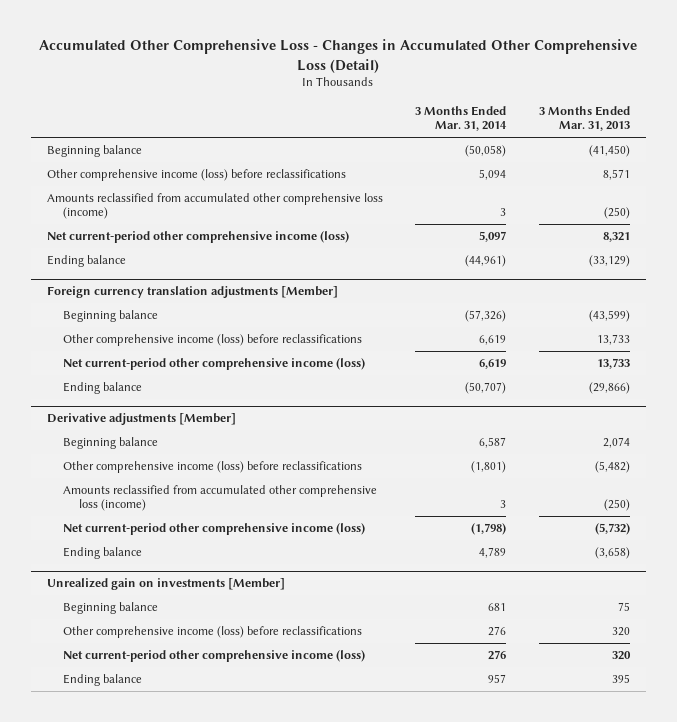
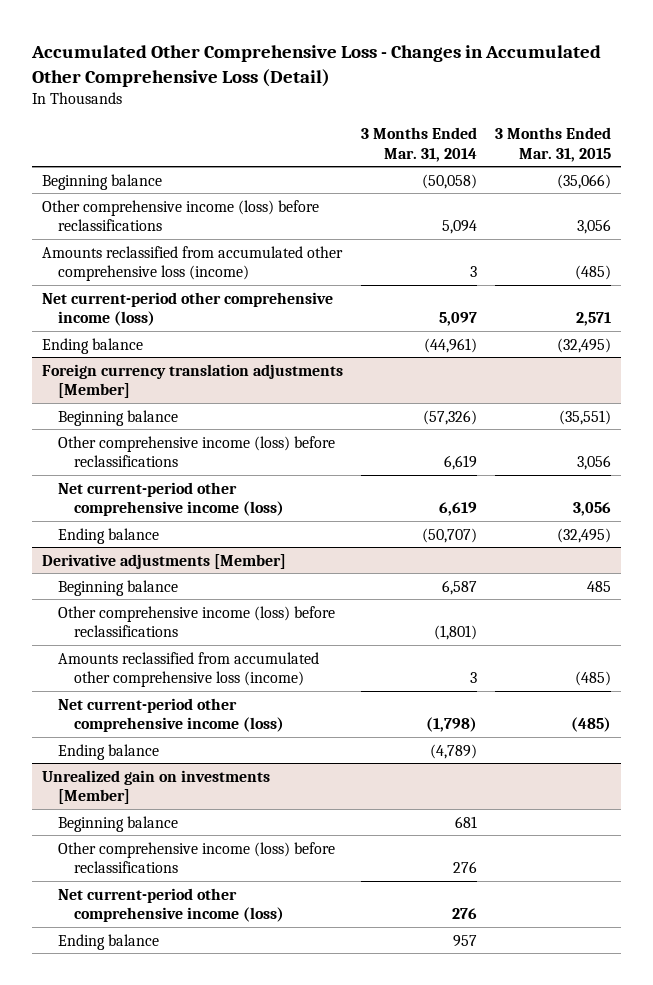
[538,105,630,132] 3 Months Ended Mar. 31, 2013 -> none
none -> [495,127,612,162] 3 Months Ended Mar. 31, 2015
[479,546,507,558] 4,789 -> [430,743,478,759] (4,789)

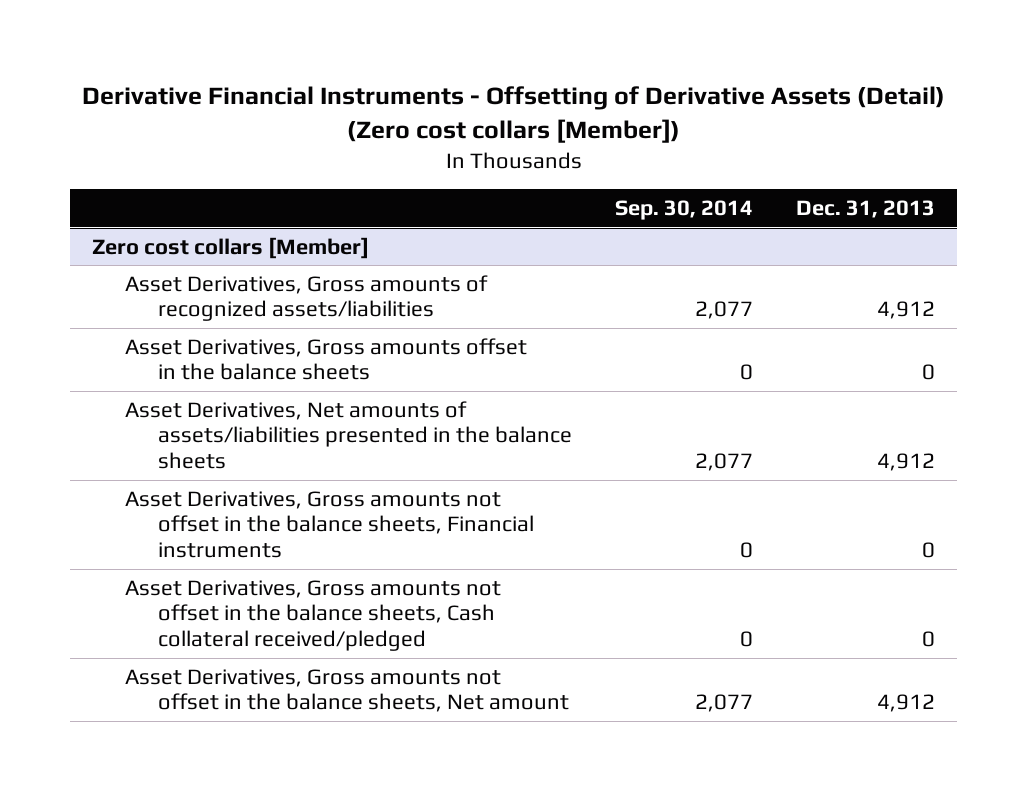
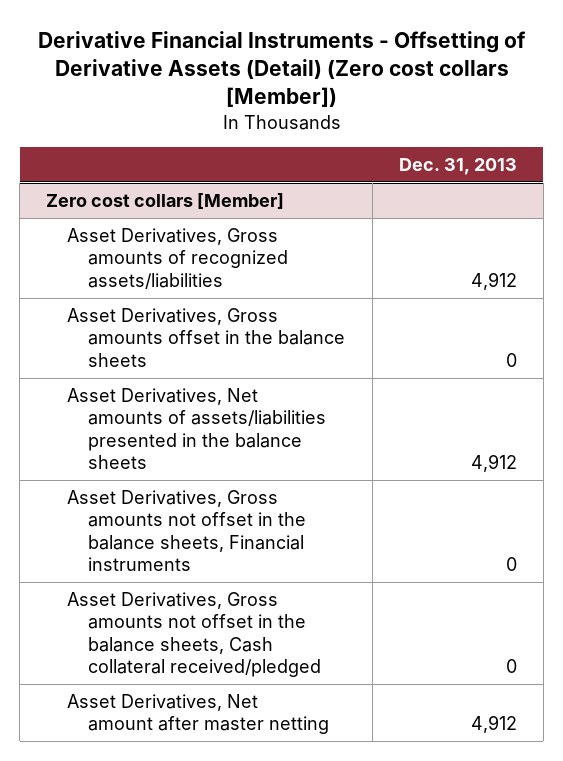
[614,200,753,221] Sep. 30, 2014 -> none
[124,668,569,713] Asset Derivatives, Gross amounts not offset in the balance sheets, Net amount -> [67,693,330,735] Asset Derivatives, Net amount after master netting

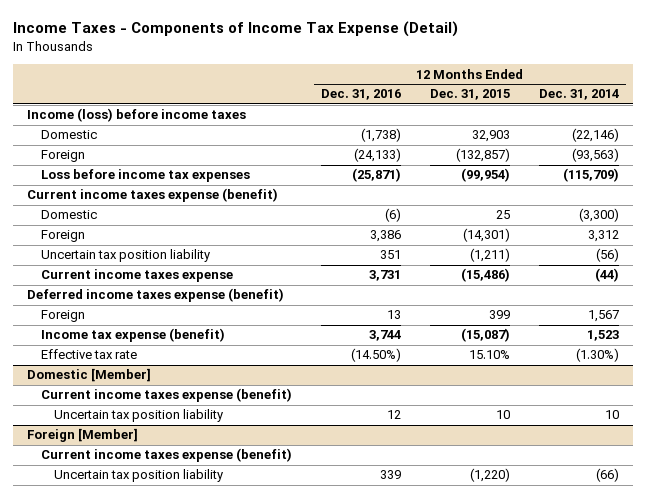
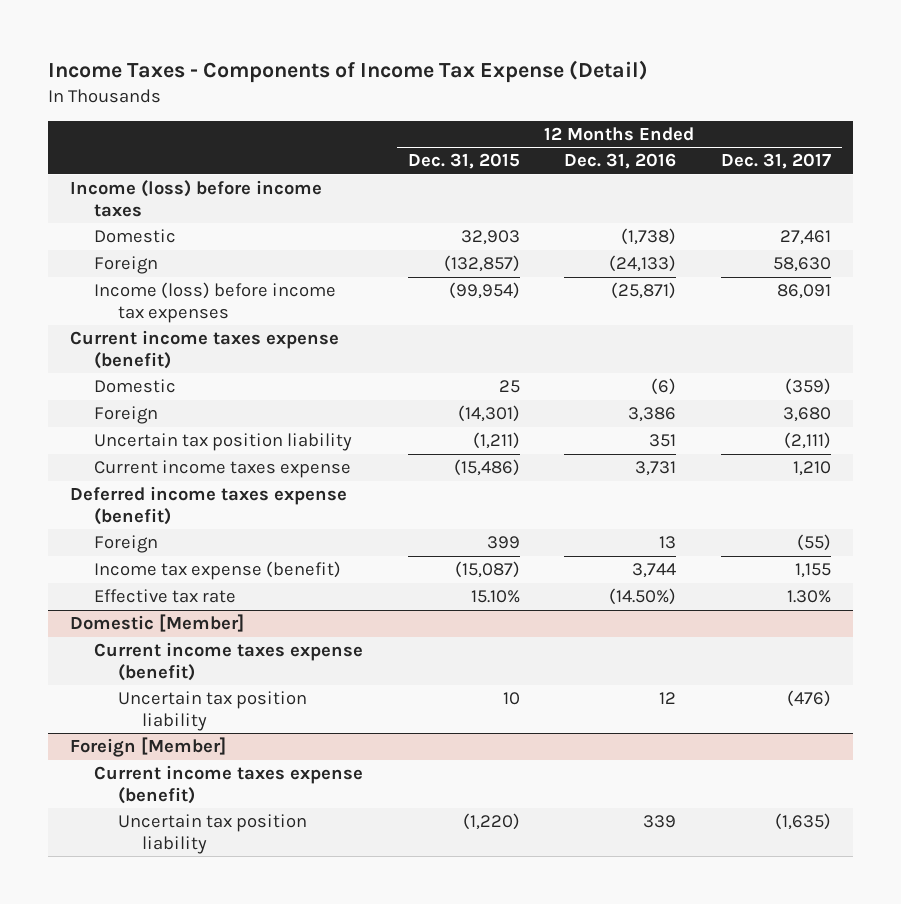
[538,89,619,101] Dec. 31, 2014 -> none
none -> [721,153,832,170] Dec. 31, 2017
[40,169,250,183] Loss before income tax expenses -> [94,282,337,323] Income (loss) before income tax expenses

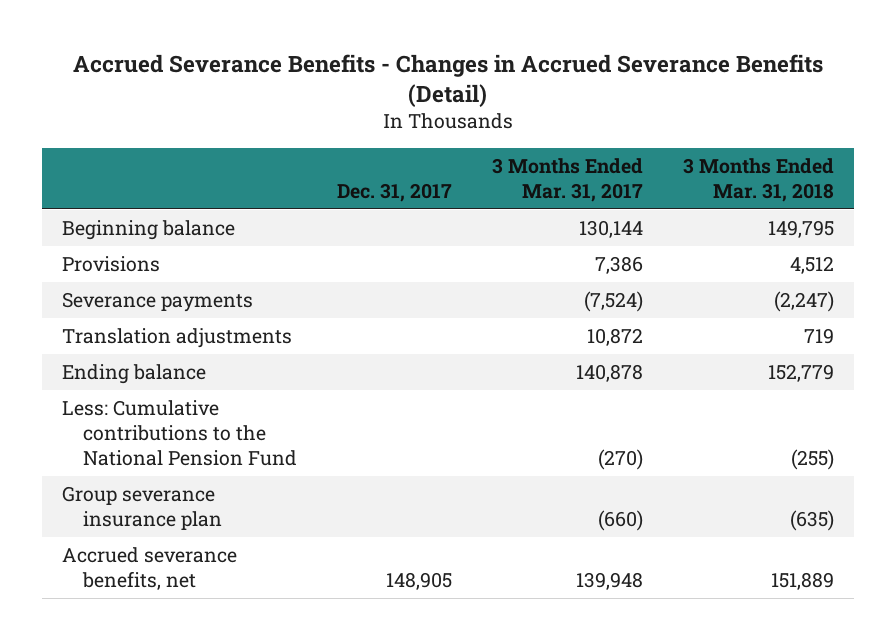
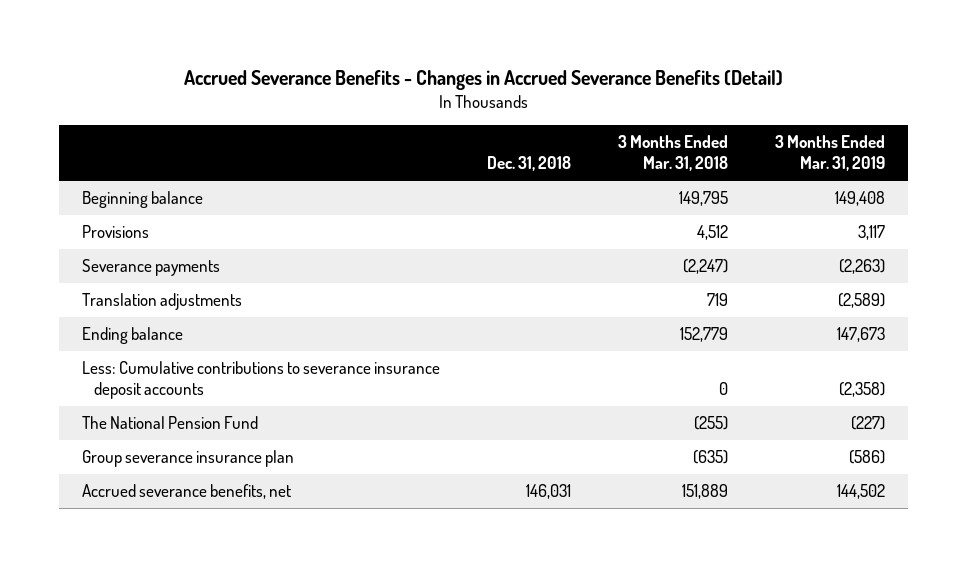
[336,182,452,202] Dec. 31, 2017 -> none
[491,157,643,202] 3 Months Ended Mar. 31, 2017 -> none
none -> [487,156,572,172] Dec. 31, 2018
none -> [774,135,885,172] 3 Months Ended Mar. 31, 2019
none -> [82,361,441,400] Less: Cumulative contributions to severance insurance deposit accounts
[61,399,297,466] Less: Cumulative contributions to the National Pension Fund -> [82,416,259,430] The National Pension Fund

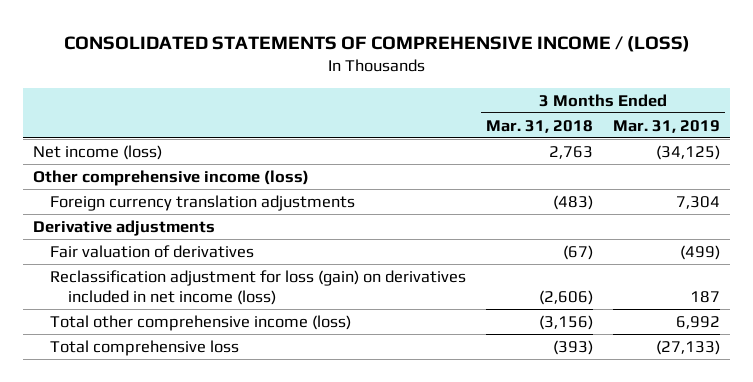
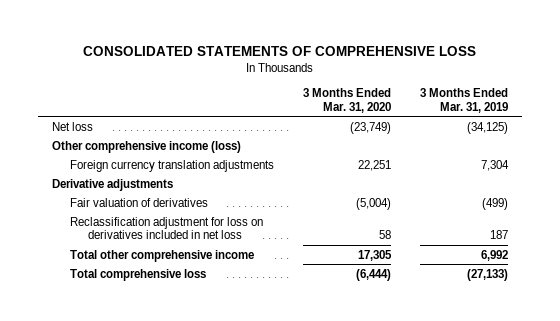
[63,35,690,52] CONSOLIDATED STATEMENTS OF COMPREHENSIVE INCOME / (LOSS) -> [83,46,477,57] CONSOLIDATED STATEMENTS OF COMPREHENSIVE LOSS
[486,119,594,133] Mar. 31, 2018 -> none
none -> [303,88,392,113] 3 Months Ended Mar. 31, 2020
[32,144,162,160] Net income (loss) -> [52,121,94,131] Net loss
[50,269,467,305] Reclassification adjustment for loss (gain) on derivatives included in net income (loss) -> [70,216,264,240] Reclassification adjustment for loss on derivatives included in net loss
[50,314,352,331] Total other comprehensive income (loss) -> [70,249,255,262] Total other comprehensive income

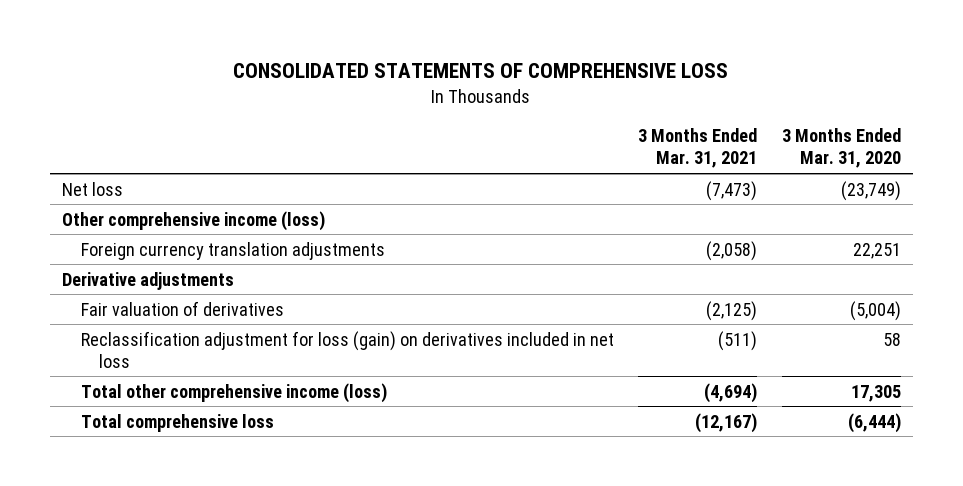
[419,88,508,113] 3 Months Ended Mar. 31, 2019 -> none
none -> [638,128,758,169] 3 Months Ended Mar. 31, 2021
[70,216,264,240] Reclassification adjustment for loss on derivatives included in net loss -> [80,330,614,368] Reclassification adjustment for loss (gain) on derivatives included in net loss
[70,249,255,262] Total other comprehensive income -> [80,382,387,403] Total other comprehensive income (loss)

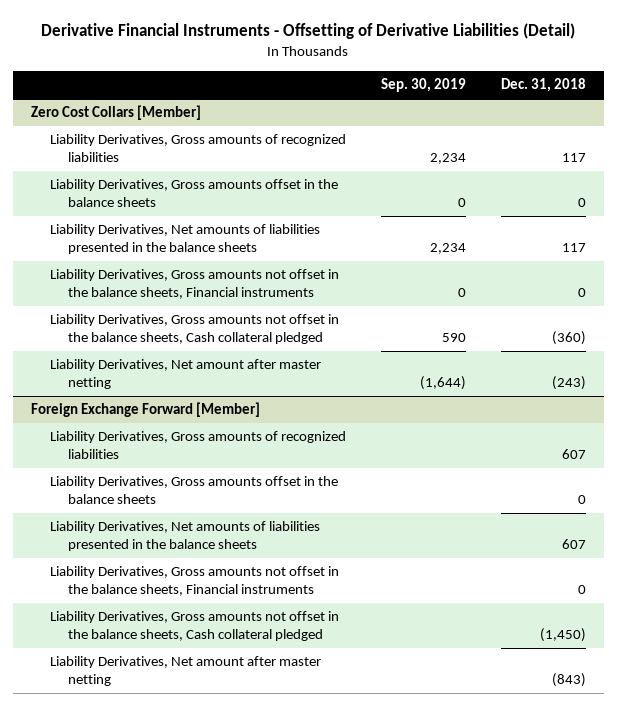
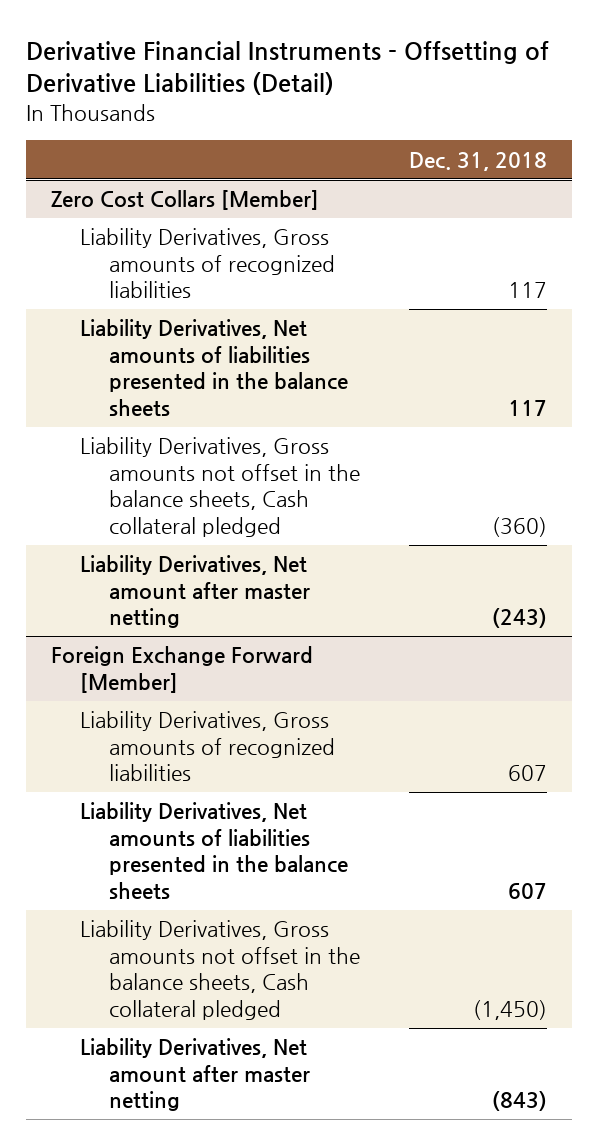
[380,78,466,93] Sep. 30, 2019 -> none
[49,179,338,207] Liability Derivatives, Gross amounts offset in the balance sheets -> none
[49,269,339,299] Liability Derivatives, Gross amounts not offset in the balance sheets, Financial instruments -> none
[49,476,338,504] Liability Derivatives, Gross amounts offset in the balance sheets -> none
[49,566,339,596] Liability Derivatives, Gross amounts not offset in the balance sheets, Financial instruments -> none

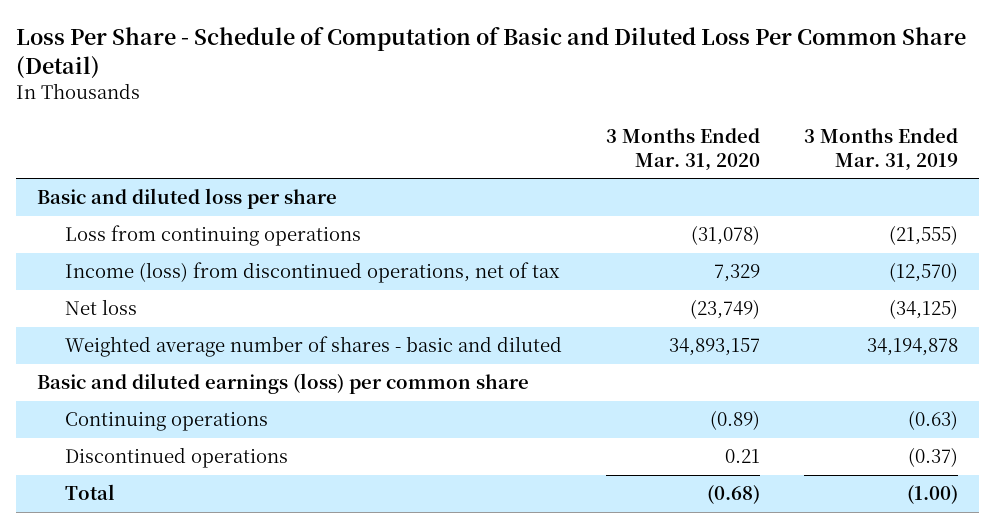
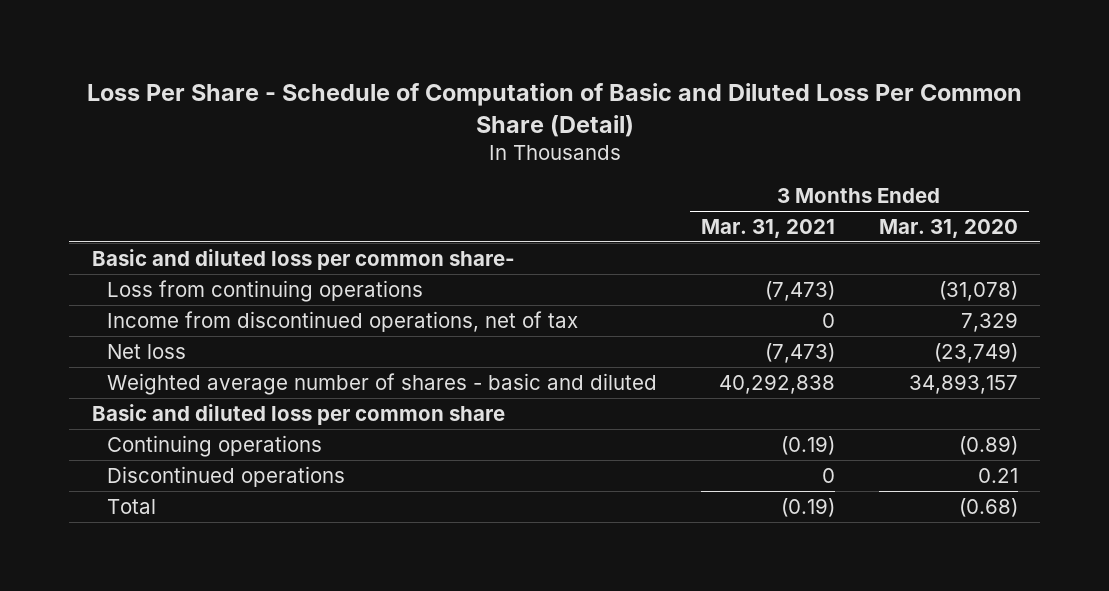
[803,127,958,171] 3 Months Ended Mar. 31, 2019 -> none
none -> [700,218,835,238] Mar. 31, 2021
[37,188,338,210] Basic and diluted loss per share -> [91,248,515,270] Basic and diluted loss per common share-
[65,262,561,284] Income (loss) from discontinued operations, net of tax -> [106,310,578,332] Income from discontinued operations, net of tax
[37,373,530,395] Basic and diluted earnings (loss) per common share -> [91,403,505,425] Basic and diluted loss per common share

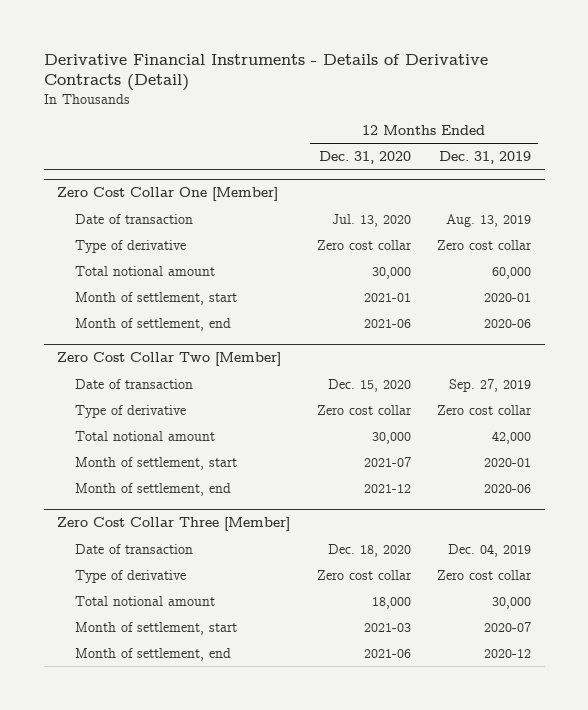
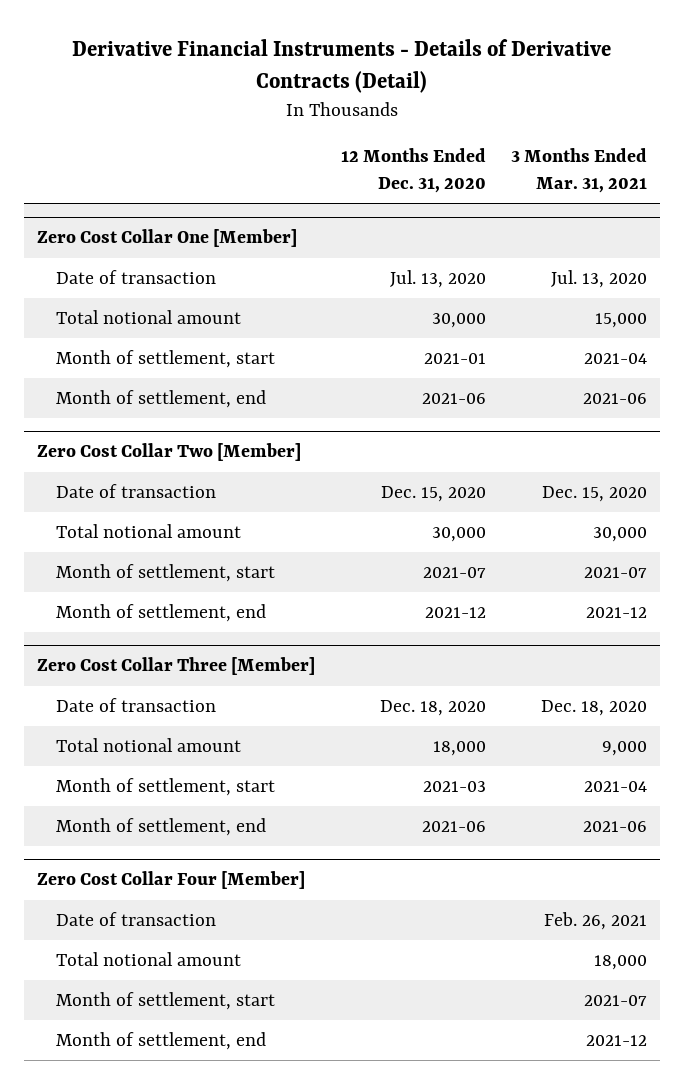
[439,151,532,165] Dec. 31, 2019 -> none
none -> [511,148,648,194] 3 Months Ended Mar. 31, 2021
[74,239,186,253] Type of derivative -> none
[74,404,186,418] Type of derivative -> none
[74,569,186,583] Type of derivative -> none
none -> [36,871,305,890] Zero Cost Collar Four [Member]
none -> [56,912,217,927] Date of transaction
none -> [56,952,242,967] Total notional amount
none -> [56,992,276,1011] Month of settlement, start
none -> [56,1032,267,1051] Month of settlement, end

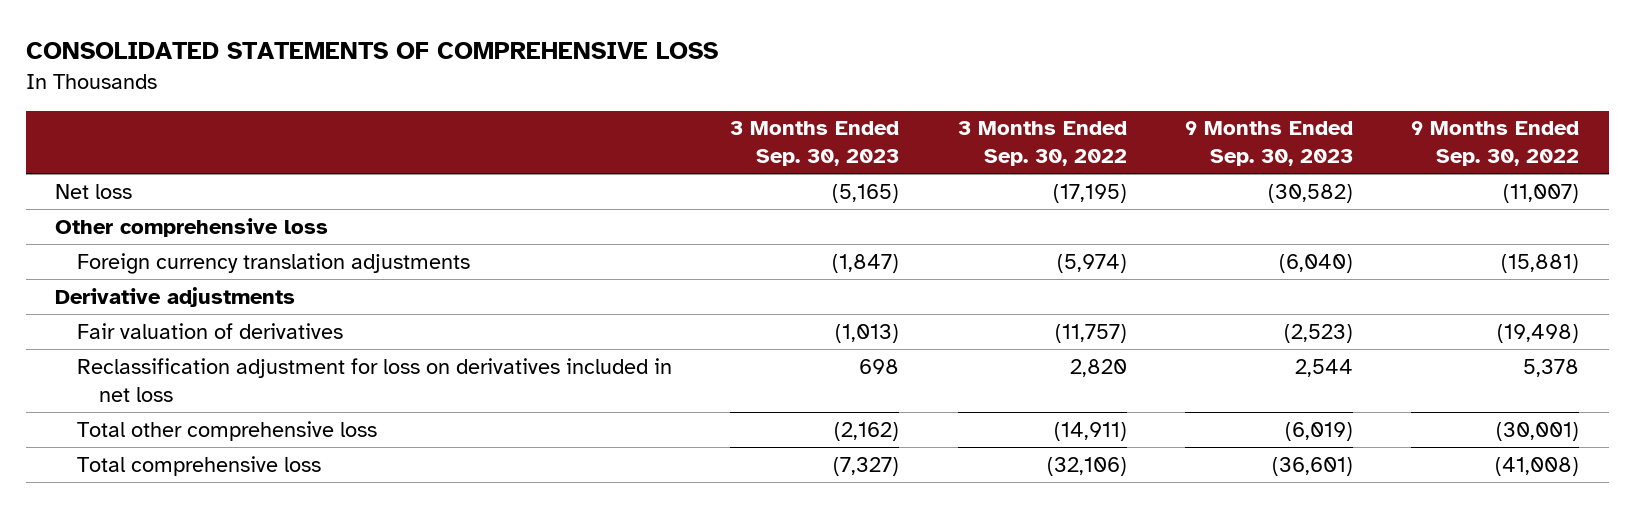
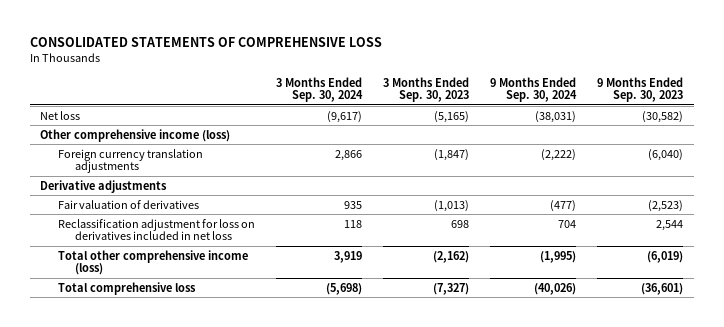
[957,121,1127,167] 3 Months Ended Sep. 30, 2022 -> none
[1411,121,1580,167] 9 Months Ended Sep. 30, 2022 -> none
none -> [276,76,364,103] 3 Months Ended Sep. 30, 2024
none -> [490,76,578,103] 9 Months Ended Sep. 30, 2024
[54,217,328,237] Other comprehensive loss -> [40,128,231,142] Other comprehensive income (loss)
[76,420,377,441] Total other comprehensive loss -> [57,249,248,276] Total other comprehensive income (loss)

